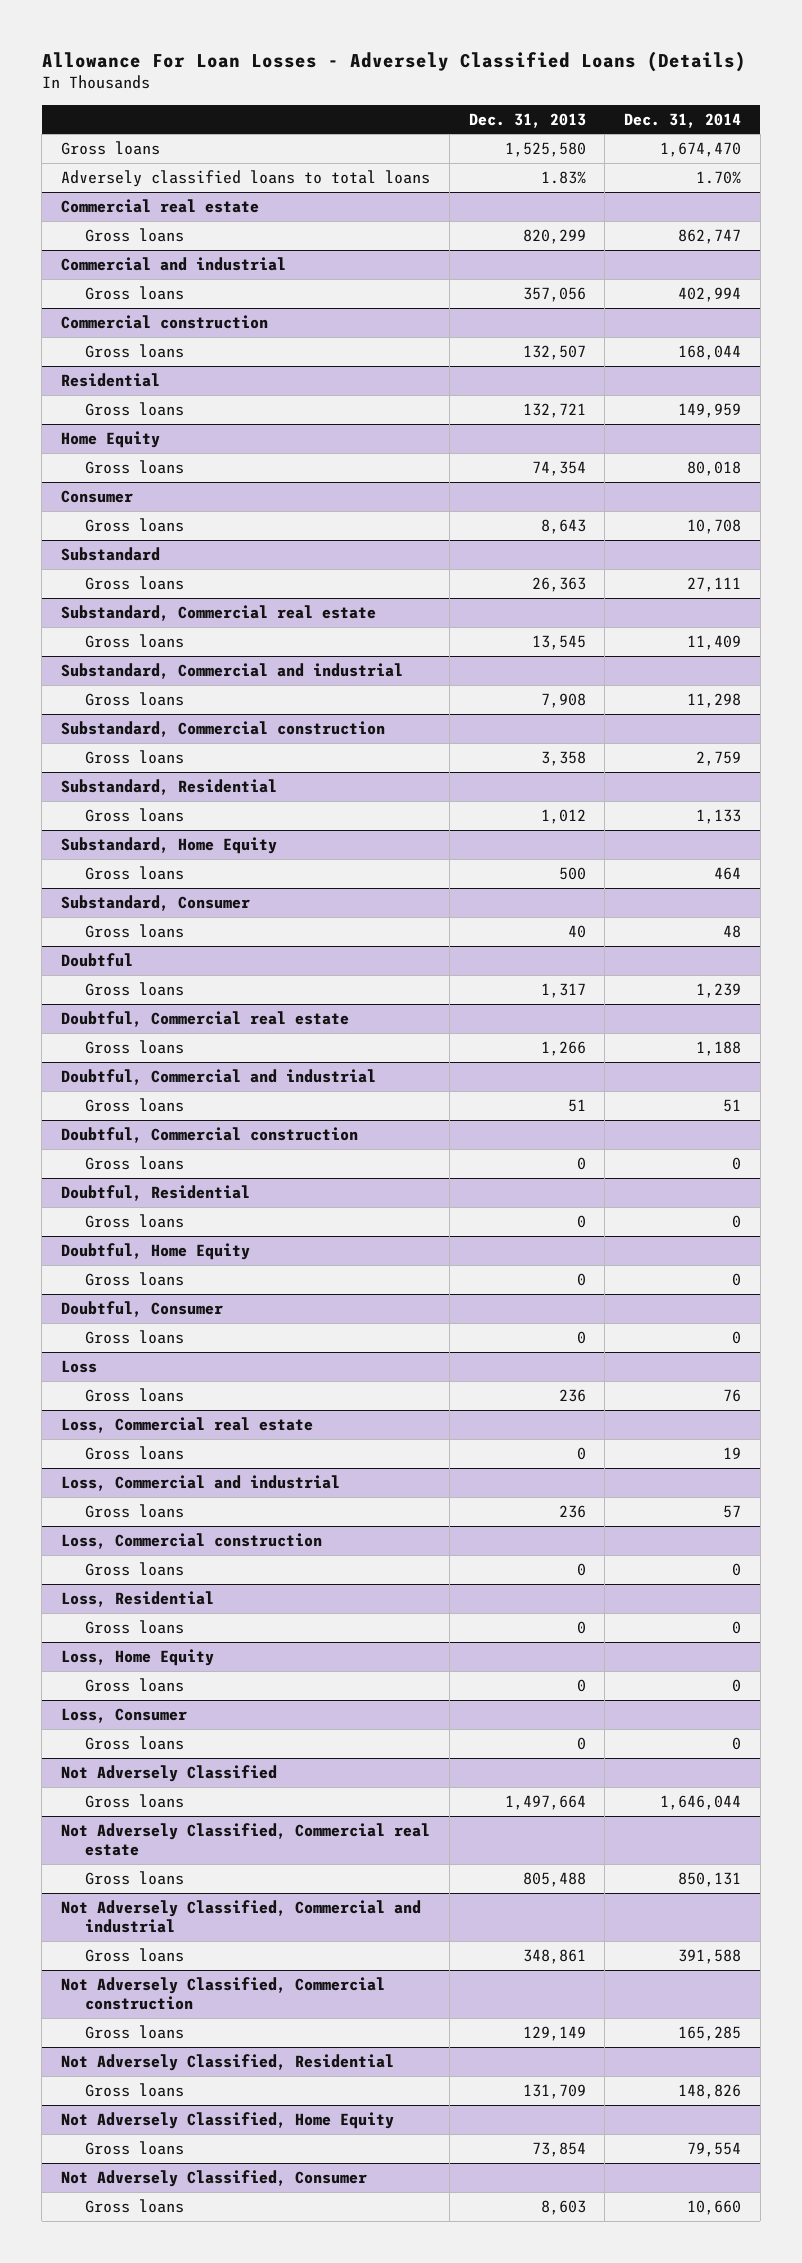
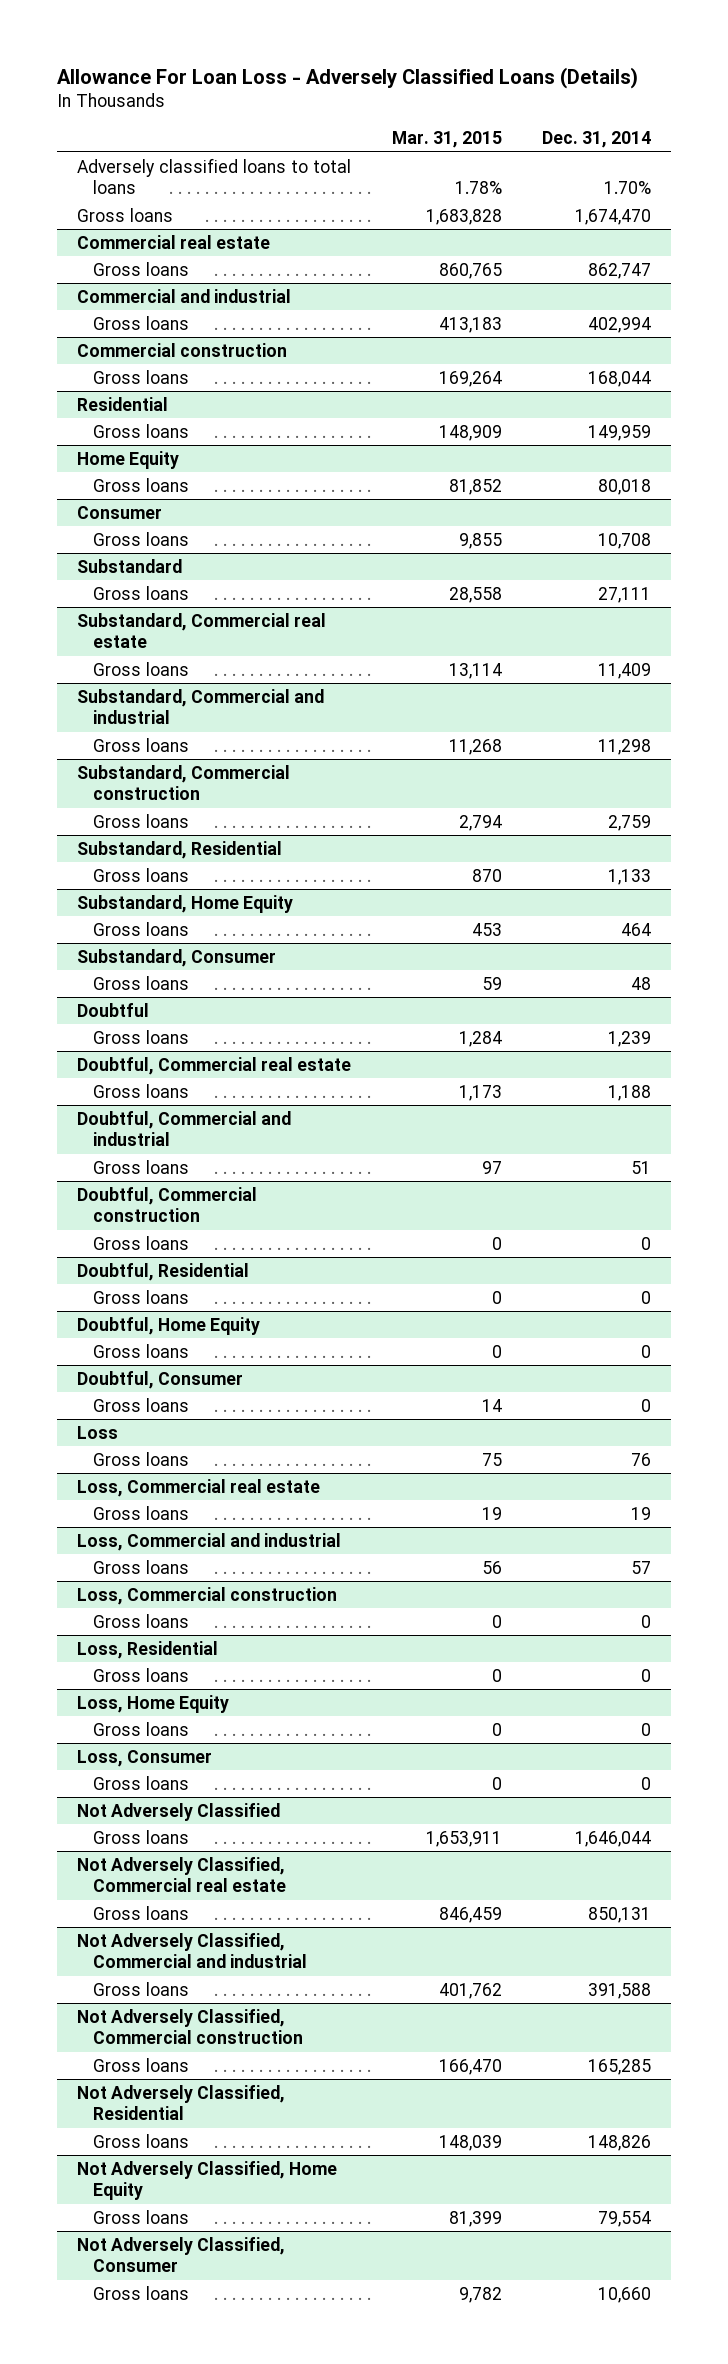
[41,50,746,72] Allowance For Loan Losses - Adversely Classified Loans (Details) -> [56,66,638,89] Allowance For Loan Loss - Adversely Classified Loans (Details)
[468,112,586,128] Dec. 31, 2013 -> none
none -> [391,131,502,149] Mar. 31, 2015
[61,141,161,156] Gross loans -> [77,207,174,222] Gross loans

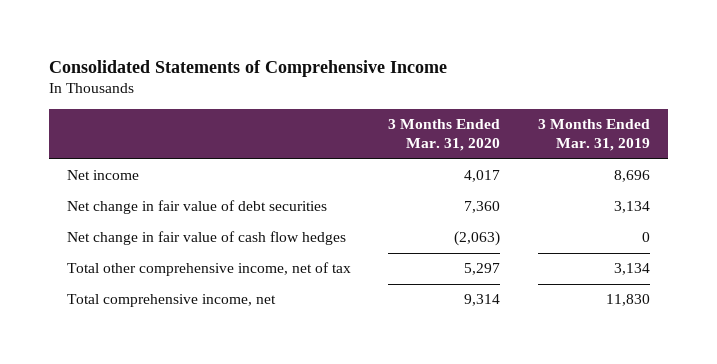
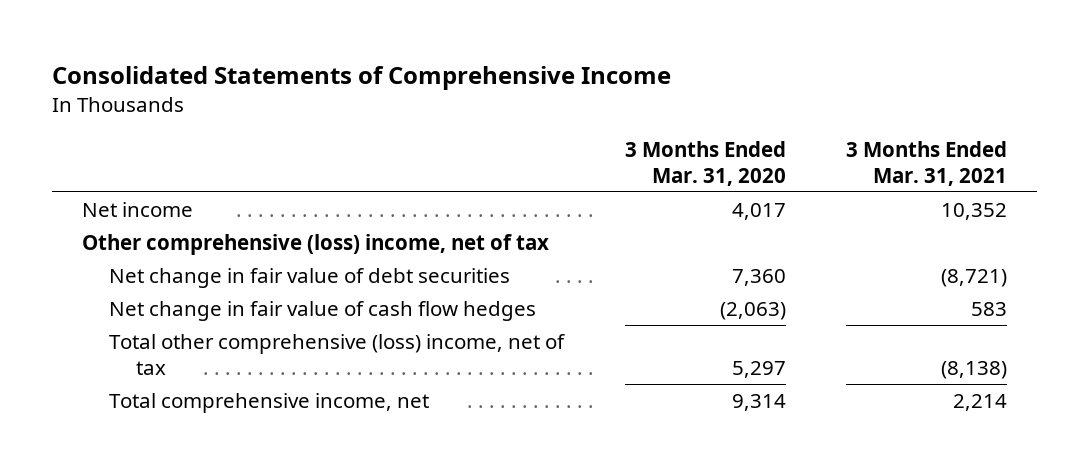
[537,119,650,152] 3 Months Ended Mar. 31, 2019 -> none
none -> [845,141,1007,186] 3 Months Ended Mar. 31, 2021
none -> [82,234,550,256] Other comprehensive (loss) income, net of tax
[67,262,352,277] Total other comprehensive income, net of tax -> [109,334,566,375] Total other comprehensive (loss) income, net of tax

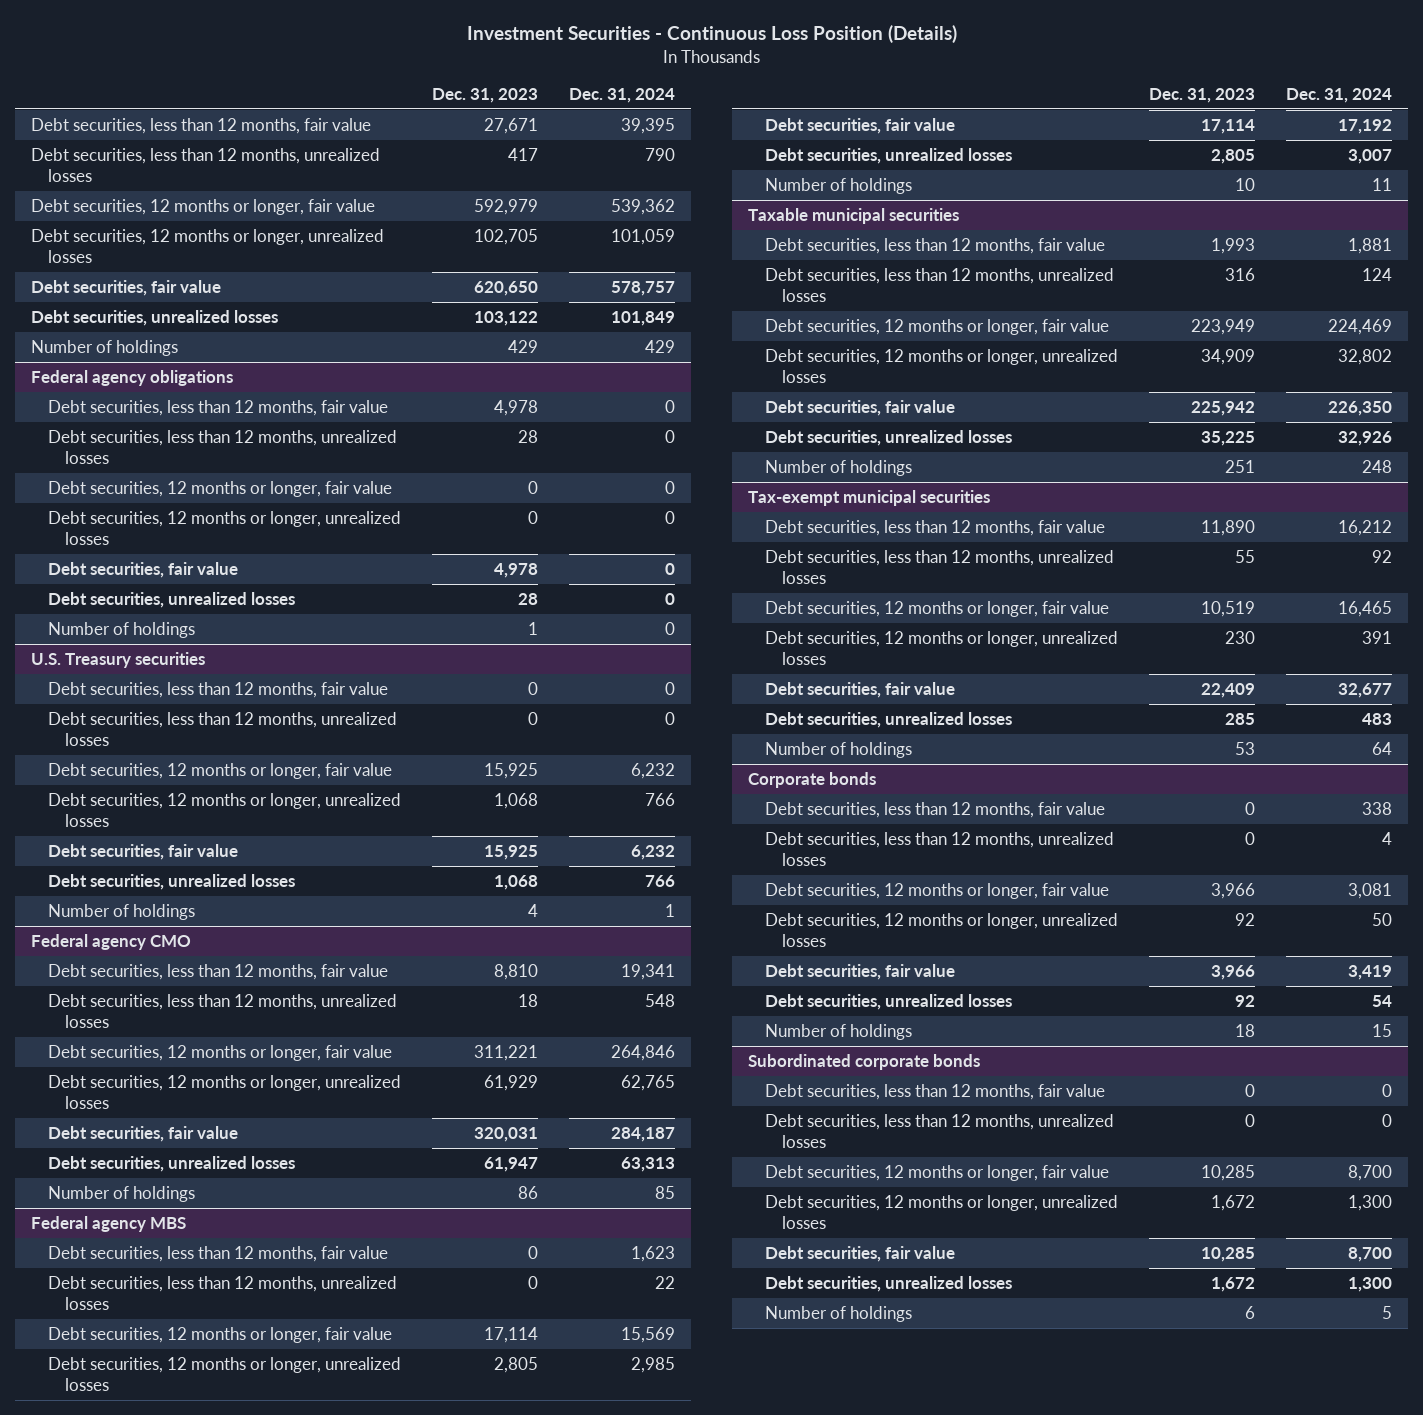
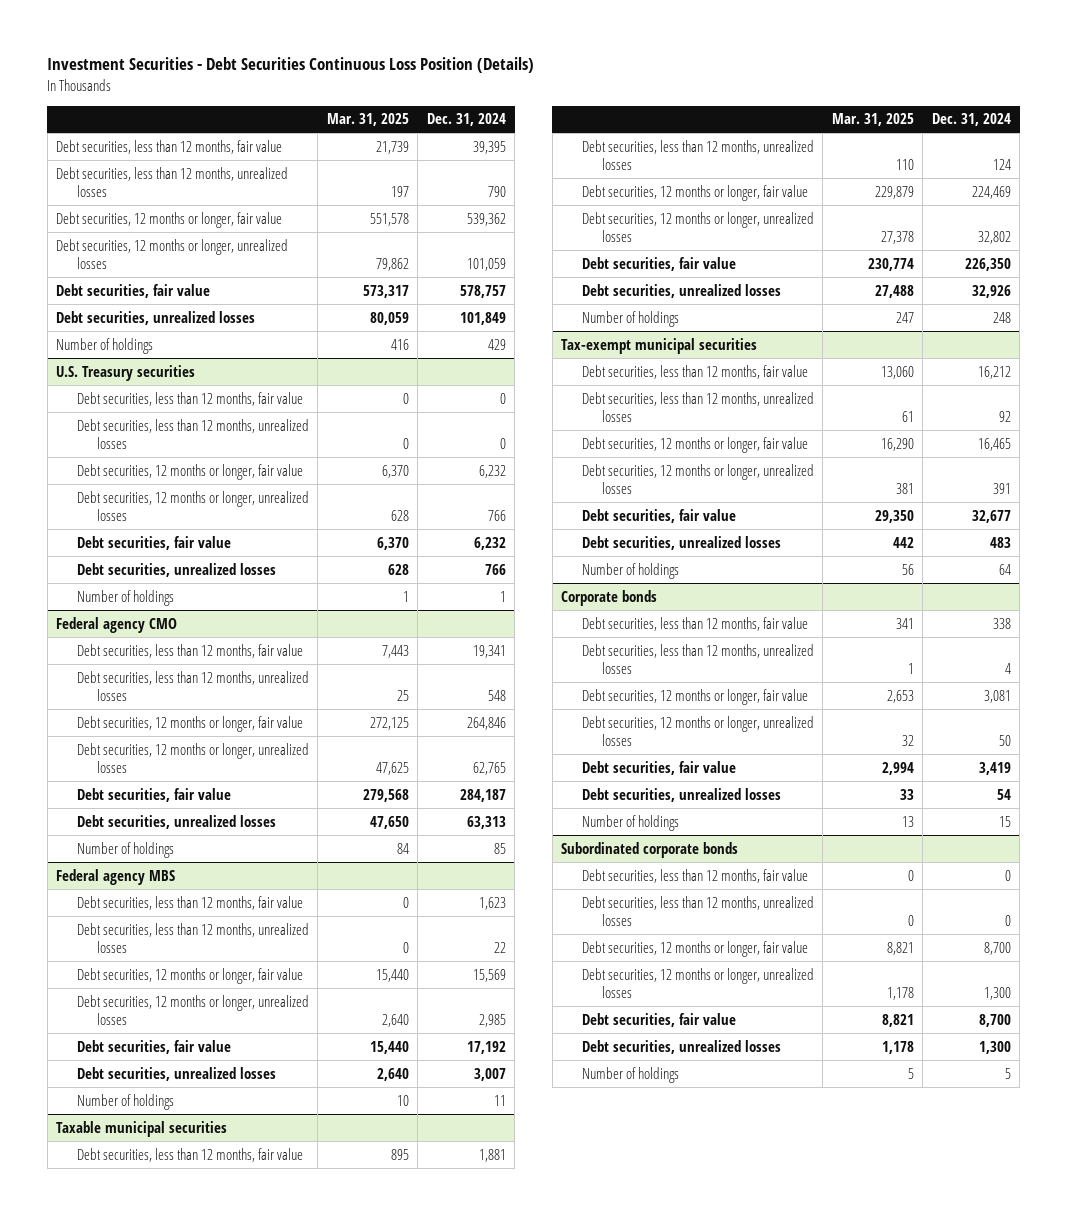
[466,25,957,44] Investment Securities - Continuous Loss Position (Details) -> [47,57,535,74] Investment Securities - Debt Securities Continuous Loss Position (Details)
[432,87,539,103] Dec. 31, 2023 -> none
none -> [326,113,409,127] Mar. 31, 2025
[30,369,233,386] Federal agency obligations -> none
[47,399,388,416] Debt securities, less than 12 months, fair value -> none
[47,429,397,464] Debt securities, less than 12 months, unrealized losses -> none
[47,480,392,497] Debt securities, 12 months or longer, fair value -> none
[47,510,401,545] Debt securities, 12 months or longer, unrealized losses -> none
[47,561,238,578] Debt securities, fair value -> none
[47,591,295,608] Debt securities, unrealized losses -> none
[47,621,195,638] Number of holdings -> none

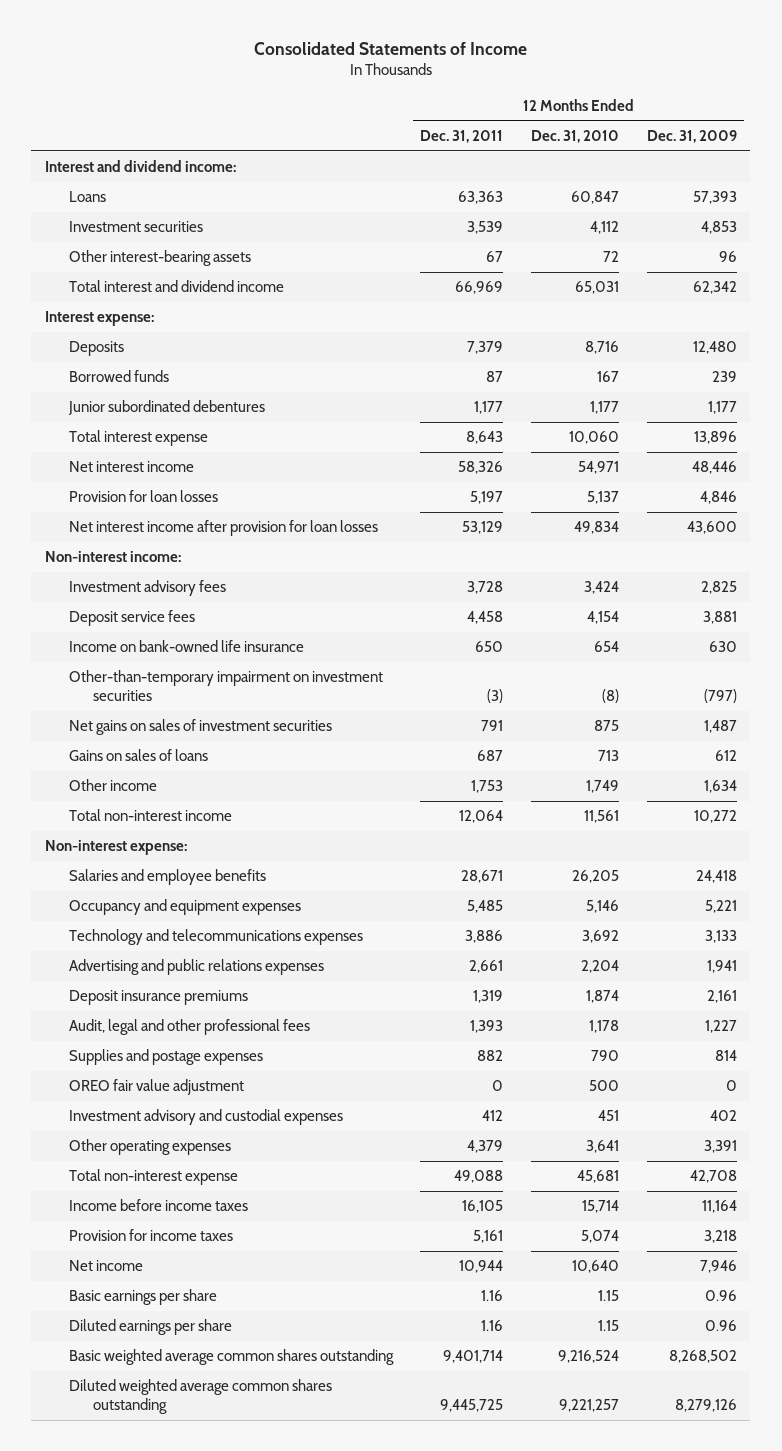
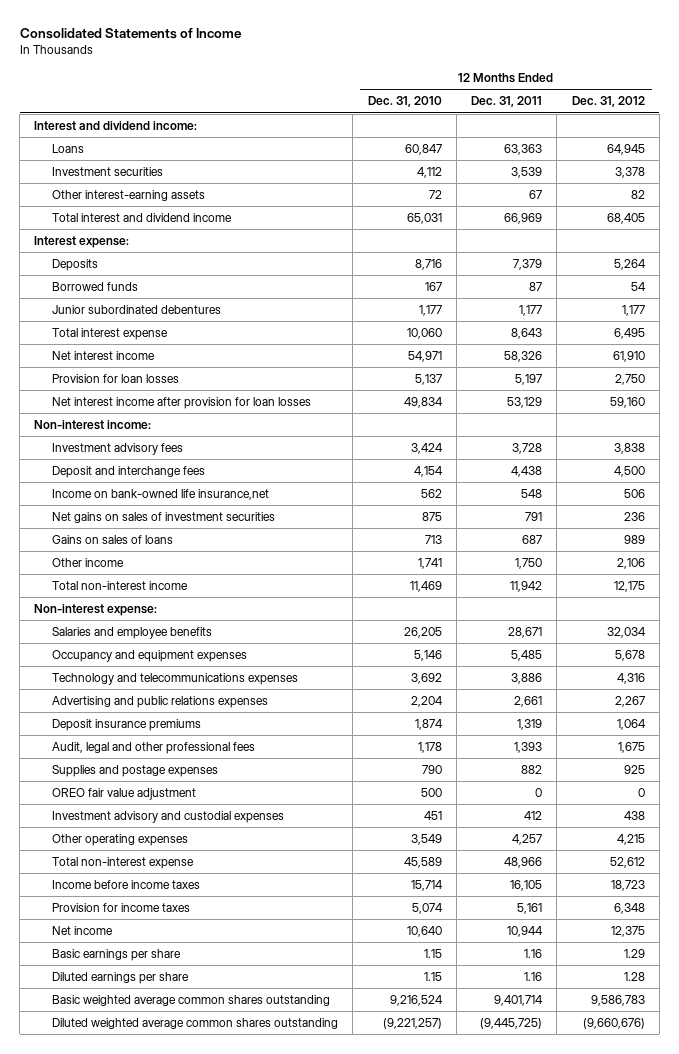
[646,130,737,144] Dec. 31, 2009 -> none
none -> [571,96,645,108] Dec. 31, 2012
[68,250,251,267] Other interest-bearing assets -> [52,189,206,201] Other interest-earning assets
[68,610,195,627] Deposit service fees -> none
[68,670,383,702] Other-than-temporary impairment on investment securities -> none
none -> [52,465,206,478] Deposit and interchange fees
[68,640,304,653] Income on bank-owned life insurance -> [52,488,270,500] Income on bank-owned life insurance,net
[475,641,504,653] 650 -> [521,488,543,498] 548
[594,641,620,653] 654 -> [420,488,442,498] 562
[471,780,504,794] 1,753 -> [515,557,543,569] 1,750
[586,780,620,794] 1,749 -> [417,557,442,569] 1,741
[459,810,504,824] 12,064 -> [510,580,543,592] 11,942
[584,810,620,824] 11,561 -> [409,580,442,592] 11,469
[467,1140,504,1154] 4,379 -> [512,833,543,845] 4,257
[586,1140,620,1154] 3,641 -> [410,833,442,845] 3,549
[454,1170,504,1184] 49,088 -> [504,856,543,868] 48,966
[577,1170,620,1184] 45,681 -> [403,856,442,868] 45,589
[440,1399,504,1413] 9,445,725 -> [480,1017,543,1029] (9,445,725)
[559,1399,620,1413] 9,221,257 -> [382,1017,442,1029] (9,221,257)

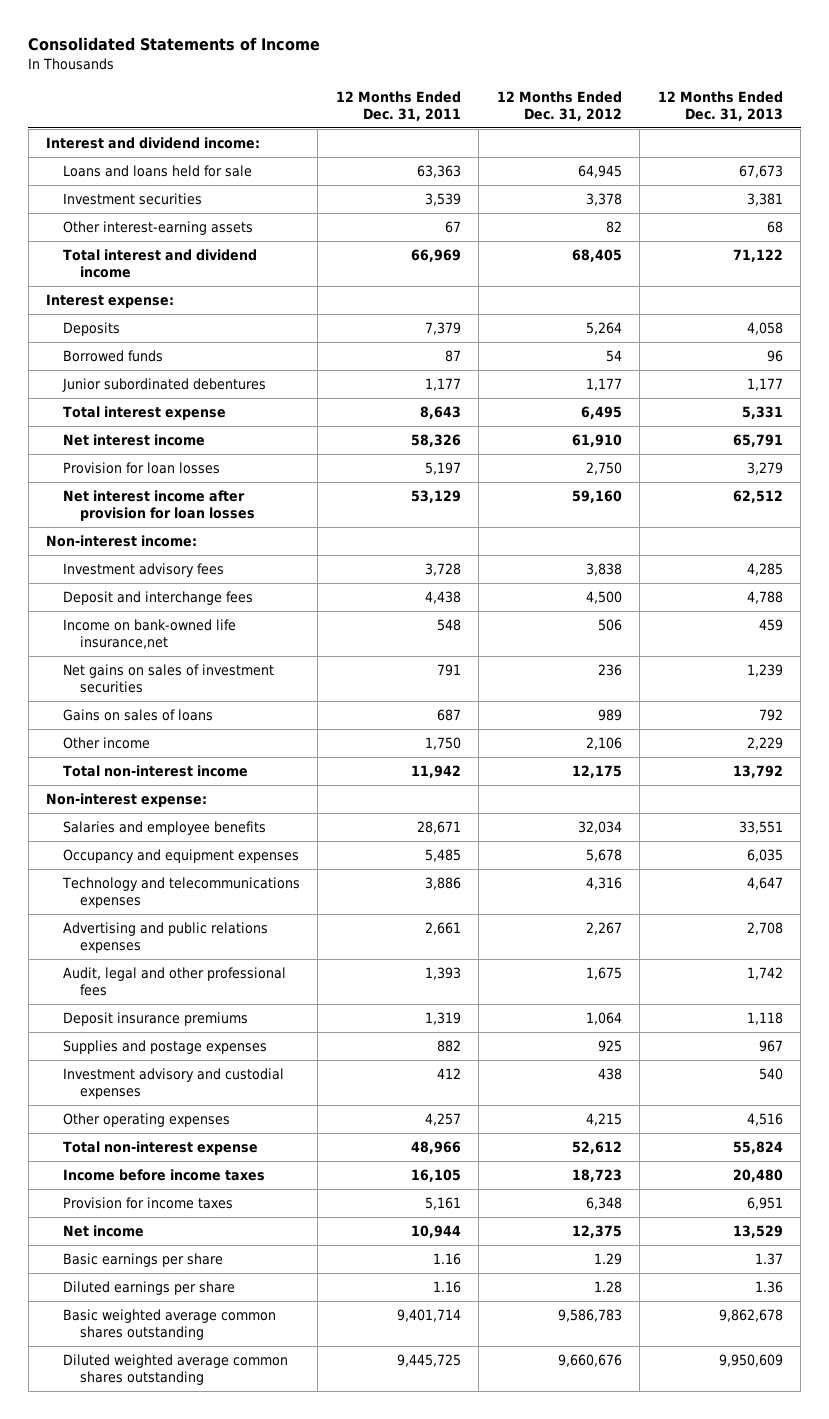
[367,96,442,108] Dec. 31, 2010 -> none
none -> [657,90,783,121] 12 Months Ended Dec. 31, 2013
[52,143,85,153] Loans -> [63,165,253,178] Loans and loans held for sale
[52,718,202,731] Deposit insurance premiums -> [63,1012,249,1027] Deposit insurance premiums
[52,787,197,800] OREO fair value adjustment -> none
[480,1017,543,1029] (9,445,725) -> [396,1354,461,1368] 9,445,725
[582,1017,645,1029] (9,660,676) -> [557,1354,622,1368] 9,660,676

